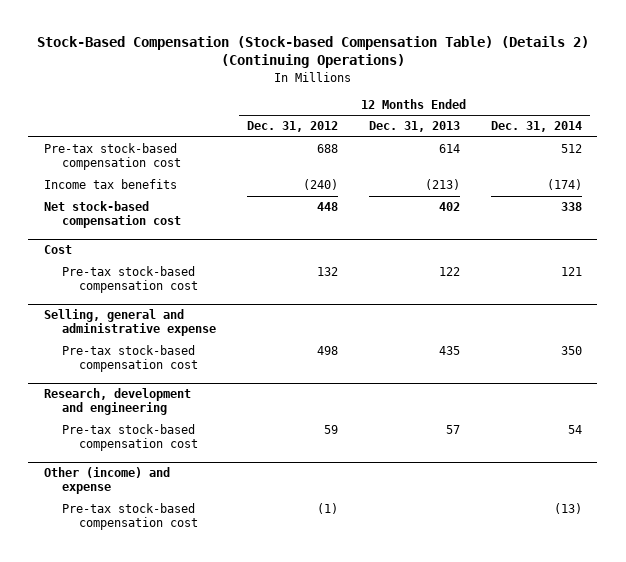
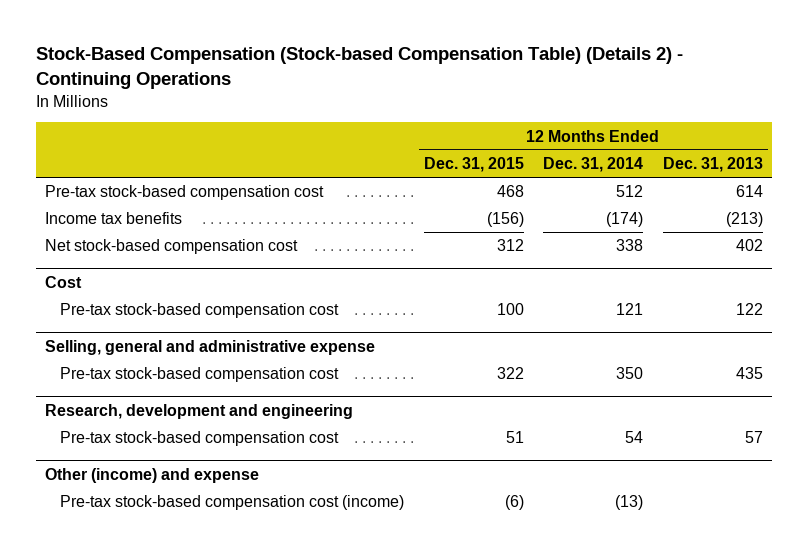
[36,35,589,69] Stock-Based Compensation (Stock-based Compensation Table) (Details 2) (Continuing Operations) -> [35,47,683,90] Stock-Based Compensation (Stock-based Compensation Table) (Details 2) - Continuing Operations
[246,121,338,133] Dec. 31, 2012 -> none
none -> [423,157,524,173] Dec. 31, 2015
[61,503,199,531] Pre-tax stock-based compensation cost -> [60,495,405,511] Pre-tax stock-based compensation cost (income)

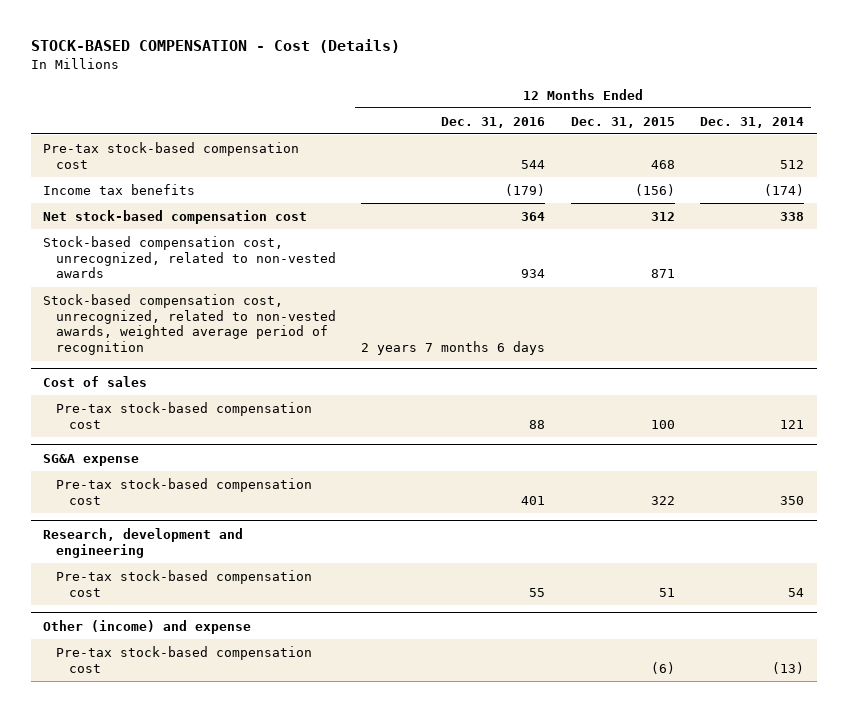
[35,47,683,90] Stock-Based Compensation (Stock-based Compensation Table) (Details 2) - Continuing Operations -> [30,39,400,54] STOCK-BASED COMPENSATION - Cost (Details)
[662,157,763,173] Dec. 31, 2013 -> none
none -> [441,116,546,128] Dec. 31, 2016
none -> [43,235,337,279] Stock-based compensation cost, unrecognized, related to non-vested awards
none -> [43,293,337,356] Stock-based compensation cost, unrecognized, related to non-vested awards, weighted average period of recognition
[45,275,83,288] Cost -> [43,375,148,387] Cost of sales
[45,339,376,355] Selling, general and administrative expense -> [43,453,140,466] SG&A expense
[60,495,405,511] Pre-tax stock-based compensation cost (income) -> [56,645,313,673] Pre-tax stock-based compensation cost

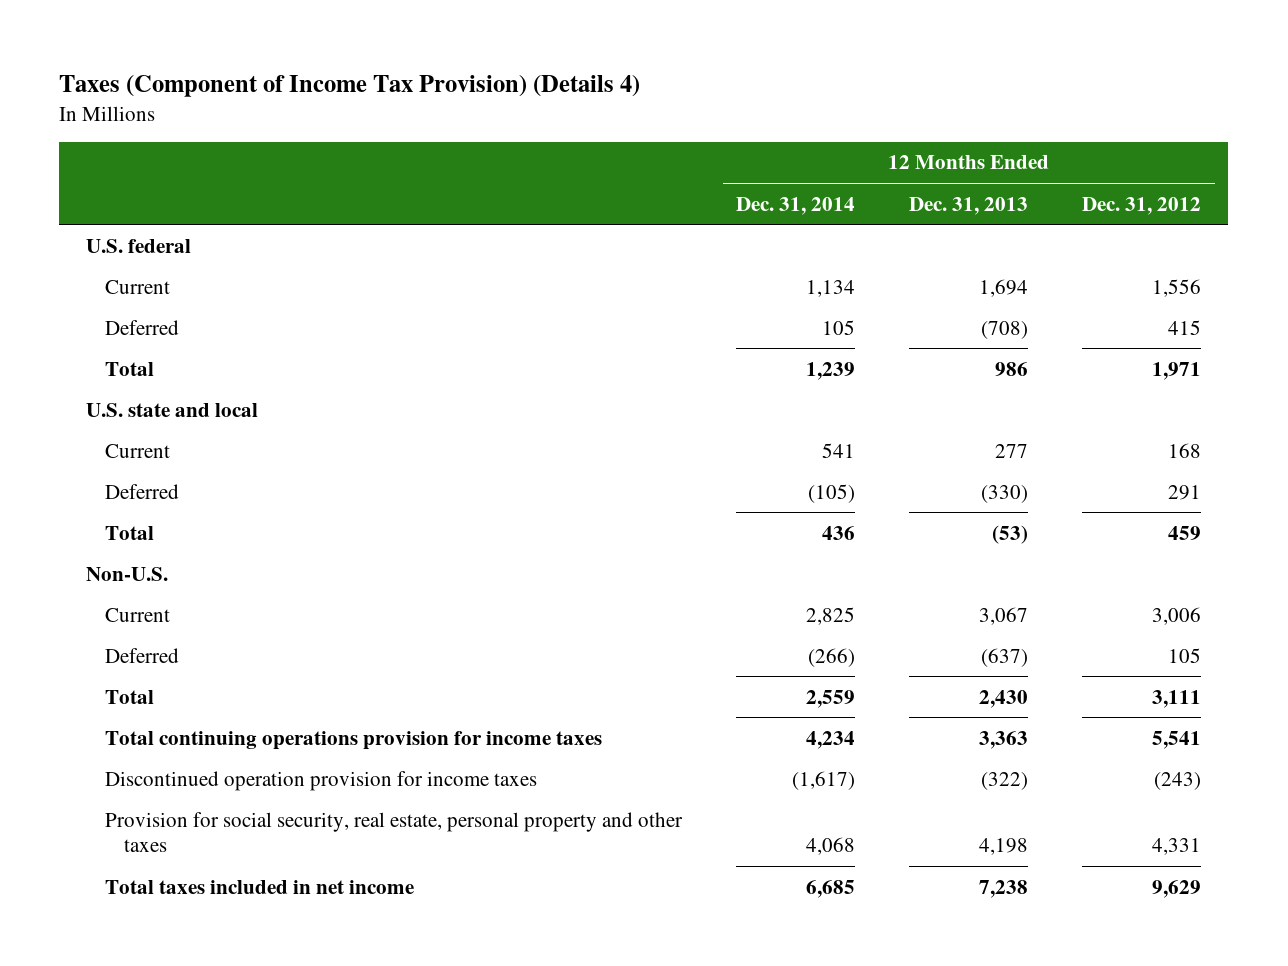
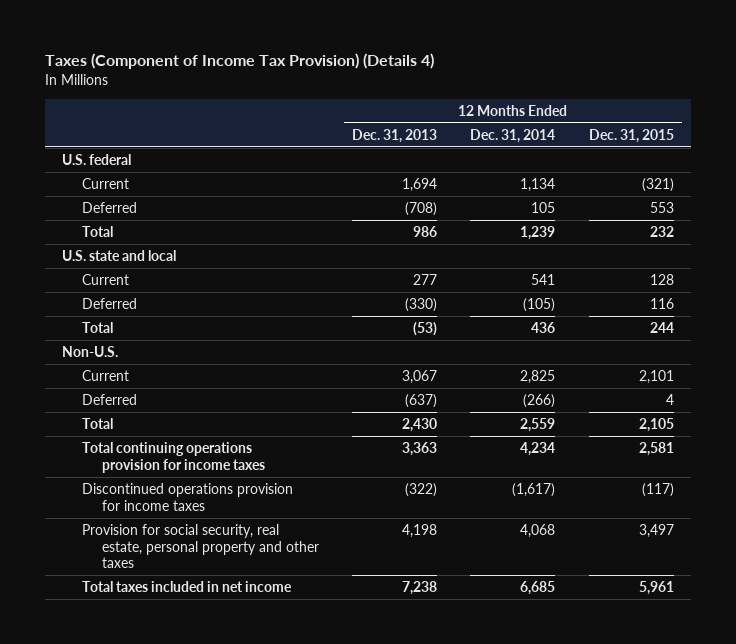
[1082,196,1202,215] Dec. 31, 2012 -> none
none -> [588,128,674,143] Dec. 31, 2015
[105,770,538,791] Discontinued operation provision for income taxes -> [81,482,293,511] Discontinued operations provision for income taxes

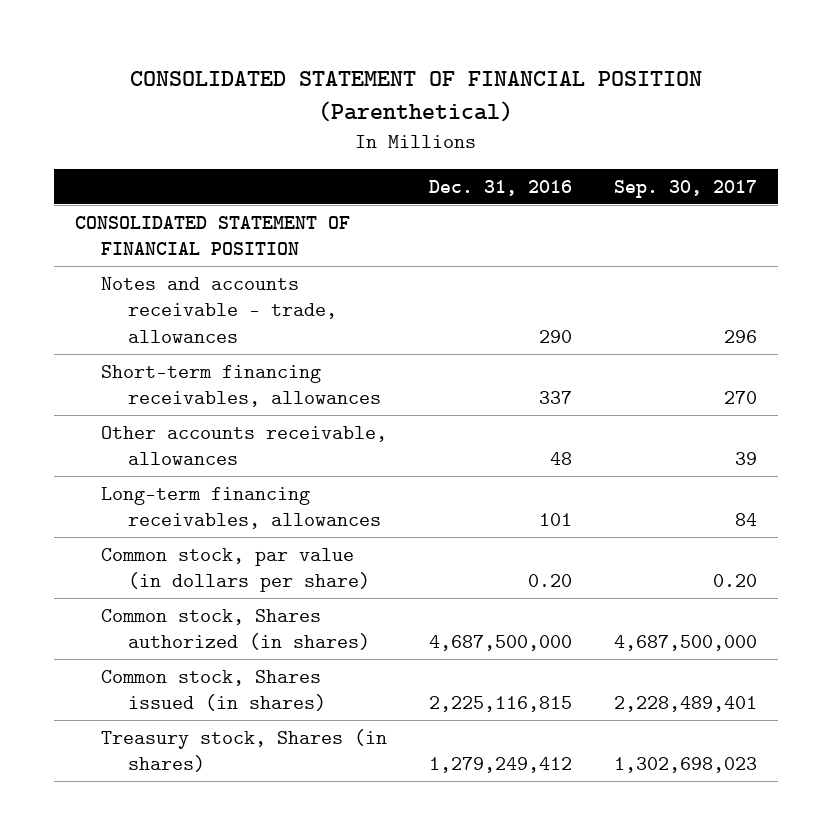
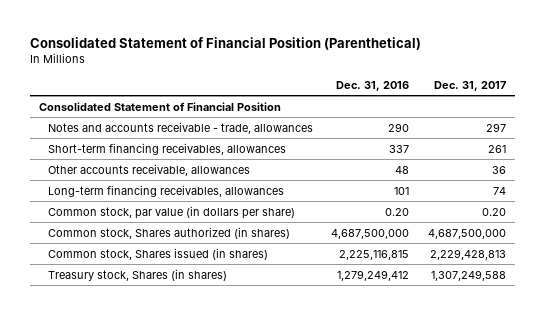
[129,71,702,123] CONSOLIDATED STATEMENT OF FINANCIAL POSITION (Parenthetical) -> [30,36,422,50] Consolidated Statement of Financial Position (Parenthetical)
[613,179,757,198] Sep. 30, 2017 -> none
none -> [433,80,506,91] Dec. 31, 2017
[74,215,350,256] CONSOLIDATED STATEMENT OF FINANCIAL POSITION -> [39,101,282,111] Consolidated Statement of Financial Position

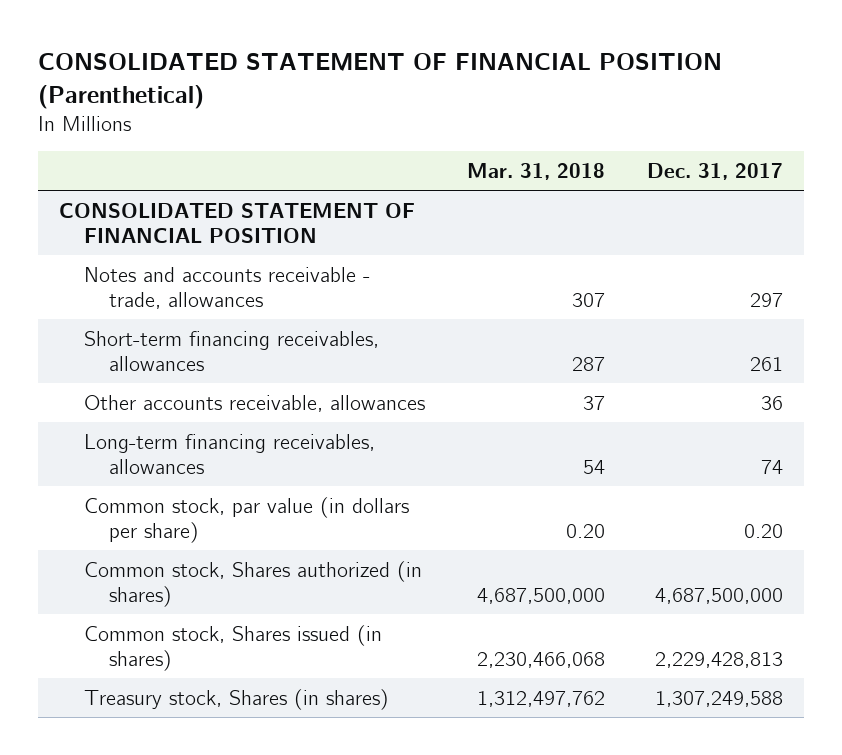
[30,36,422,50] Consolidated Statement of Financial Position (Parenthetical) -> [37,53,722,109] CONSOLIDATED STATEMENT OF FINANCIAL POSITION (Parenthetical)
[336,80,410,91] Dec. 31, 2016 -> none
none -> [467,162,606,180] Mar. 31, 2018
[39,101,282,111] Consolidated Statement of Financial Position -> [59,202,416,243] CONSOLIDATED STATEMENT OF FINANCIAL POSITION

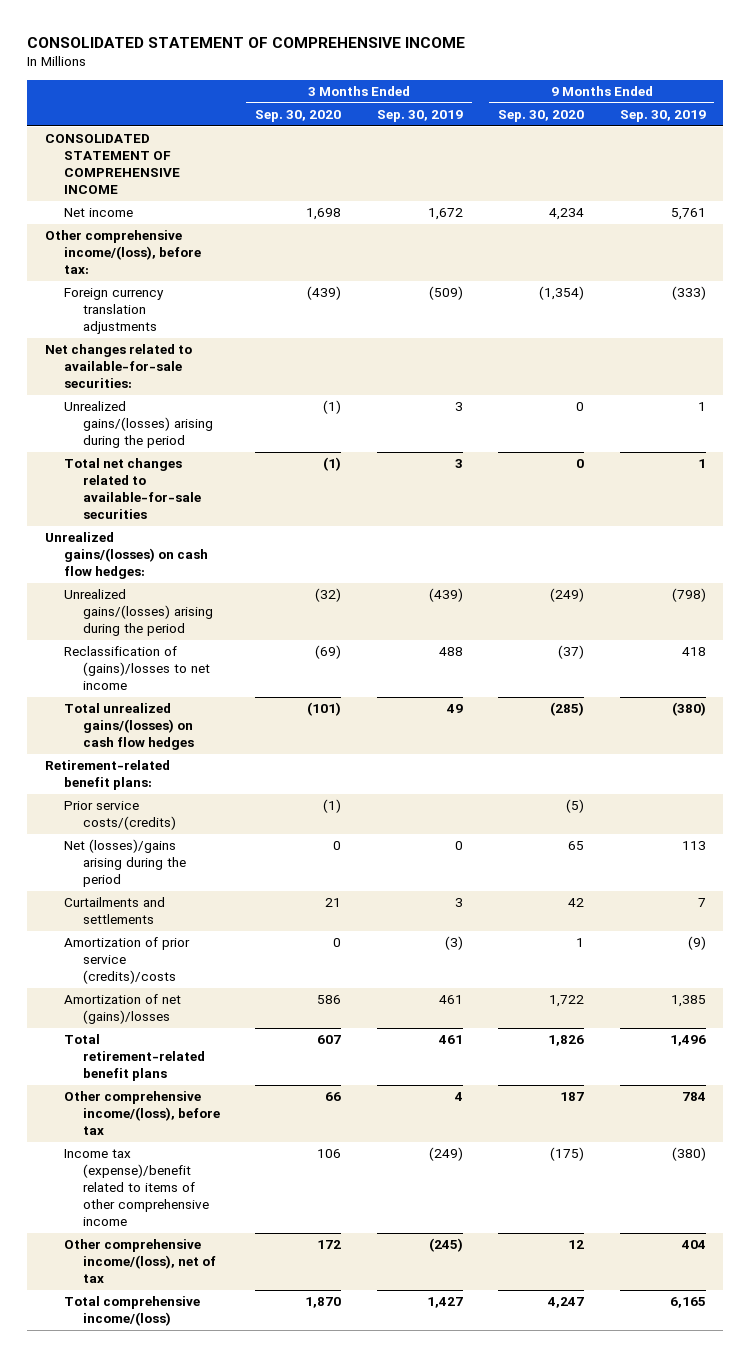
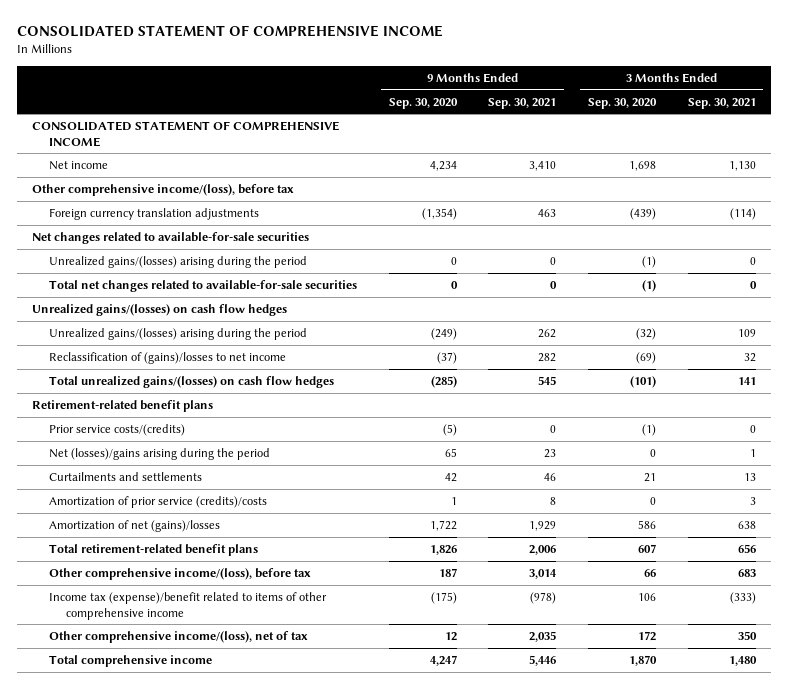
[376,110,463,123] Sep. 30, 2019 -> none
[619,110,706,123] Sep. 30, 2019 -> none
none -> [488,97,557,109] Sep. 30, 2021
none -> [687,97,756,109] Sep. 30, 2021
[44,230,201,275] Other comprehensive income/(loss), before tax: -> [32,183,295,196] Other comprehensive income/(loss), before tax
[44,344,192,389] Net changes related to available-for-sale securities: -> [32,231,310,244] Net changes related to available-for-sale securities
[44,532,208,580] Unrealized gains/(losses) on cash flow hedges: -> [32,303,288,316] Unrealized gains/(losses) on cash flow hedges
[44,760,170,791] Retirement-related benefit plans: -> [32,399,214,412] Retirement-related benefit plans
[63,1296,200,1327] Total comprehensive income/(loss) -> [49,654,213,667] Total comprehensive income

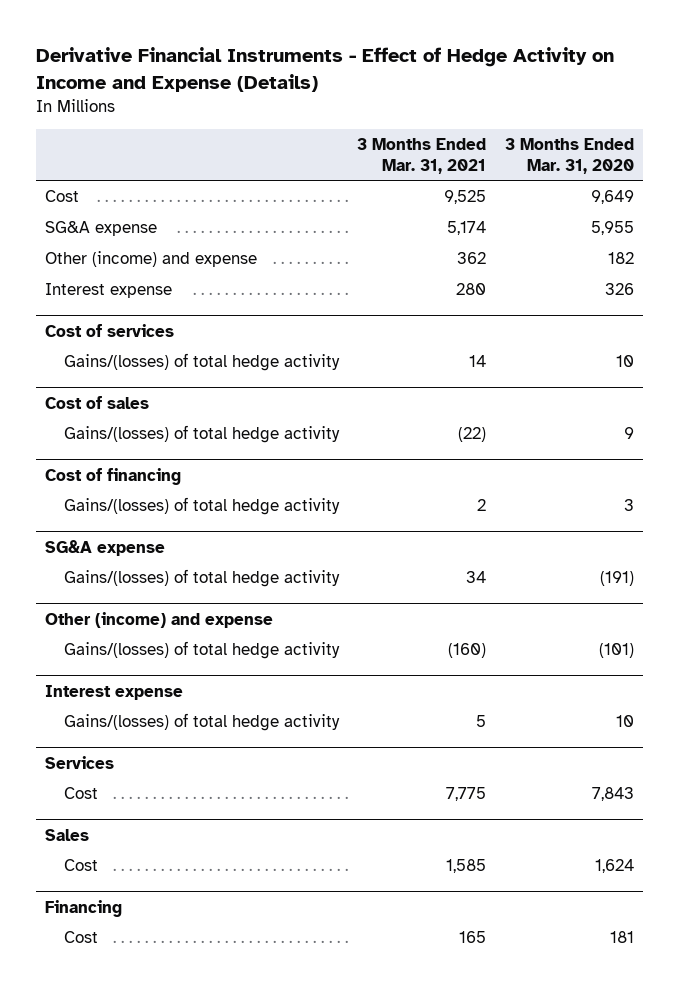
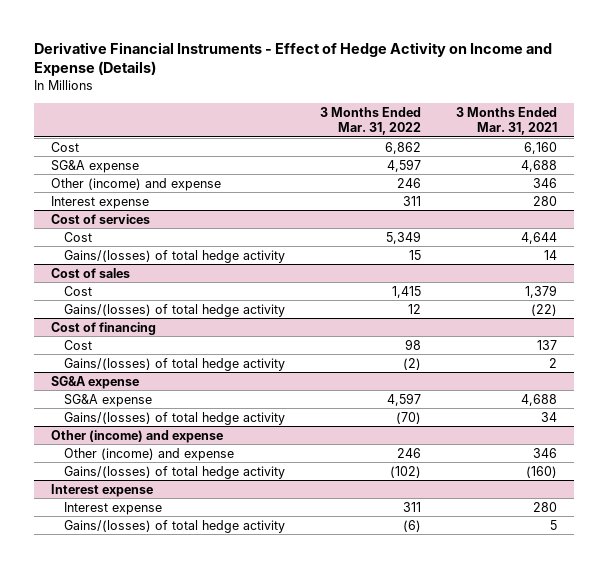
[505,137,635,174] 3 Months Ended Mar. 31, 2020 -> none
none -> [319,106,421,136] 3 Months Ended Mar. 31, 2022
[444,190,487,205] 9,525 -> [523,141,557,154] 6,160
[447,221,487,236] 5,174 -> [520,159,557,172] 4,688
[457,252,487,265] 362 -> [532,177,557,188] 346
none -> [63,231,92,242] Cost
none -> [63,285,92,296] Cost
none -> [63,339,92,350] Cost
none -> [63,393,152,407] SG&A expense
none -> [63,447,234,461] Other (income) and expense
none -> [63,501,162,515] Interest expense
[45,755,115,769] Services -> none
[63,787,98,800] Cost -> none
[45,828,90,841] Sales -> none
[63,859,98,872] Cost -> none
[45,899,123,917] Financing -> none
[63,931,98,944] Cost -> none

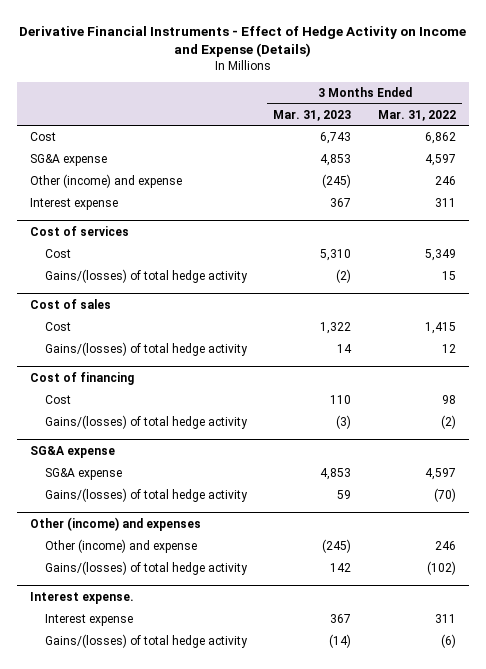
[455,106,557,136] 3 Months Ended Mar. 31, 2021 -> none
none -> [273,109,352,121] Mar. 31, 2023
[51,429,224,443] Other (income) and expense -> [30,516,202,531] Other (income) and expenses
[51,483,154,497] Interest expense -> [30,591,135,604] Interest expense.

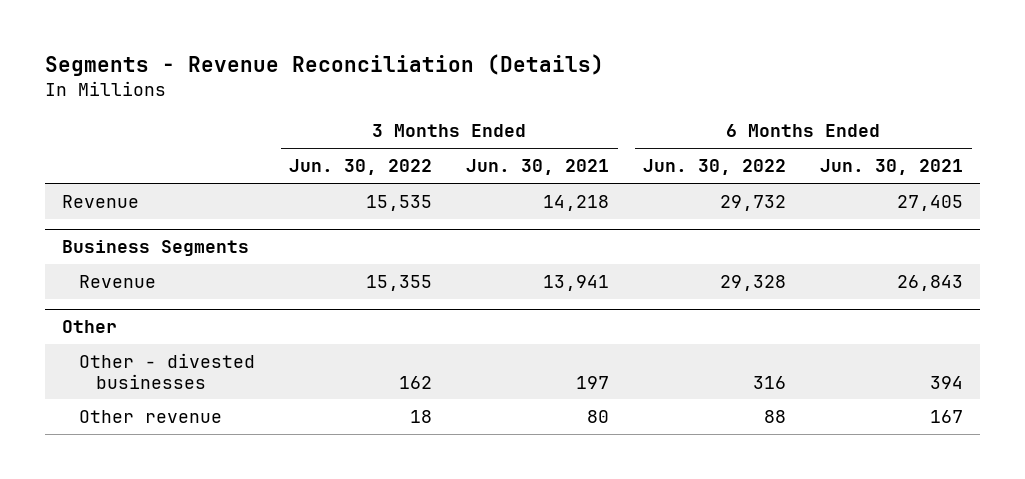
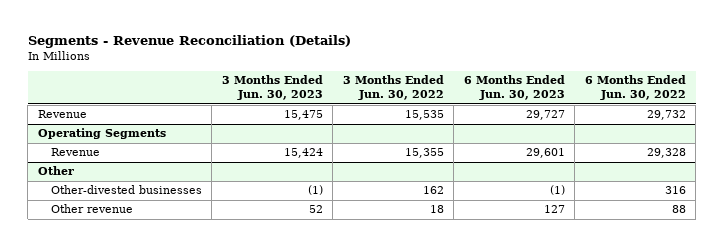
[466,159,610,176] Jun. 30, 2021 -> none
[820,159,964,176] Jun. 30, 2021 -> none
none -> [221,75,323,101] 3 Months Ended Jun. 30, 2023
none -> [463,75,565,101] 6 Months Ended Jun. 30, 2023
[61,240,249,257] Business Segments -> [37,128,166,140] Operating Segments
[79,352,256,389] Other - divested businesses -> [50,185,202,195] Other-divested businesses

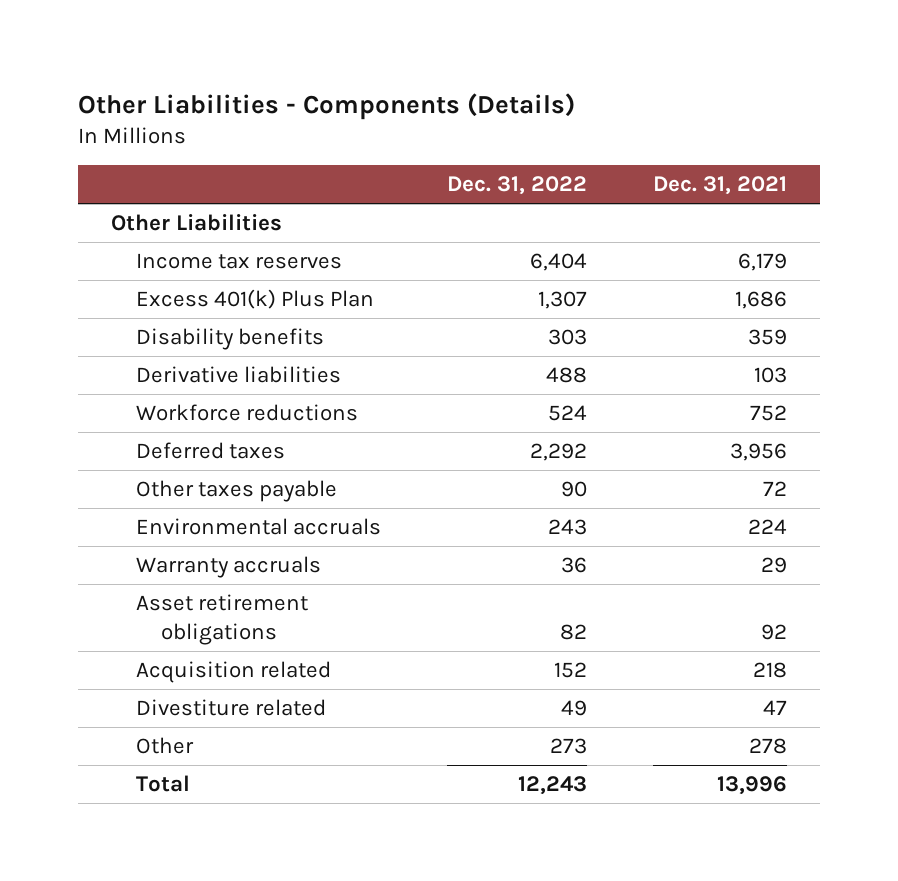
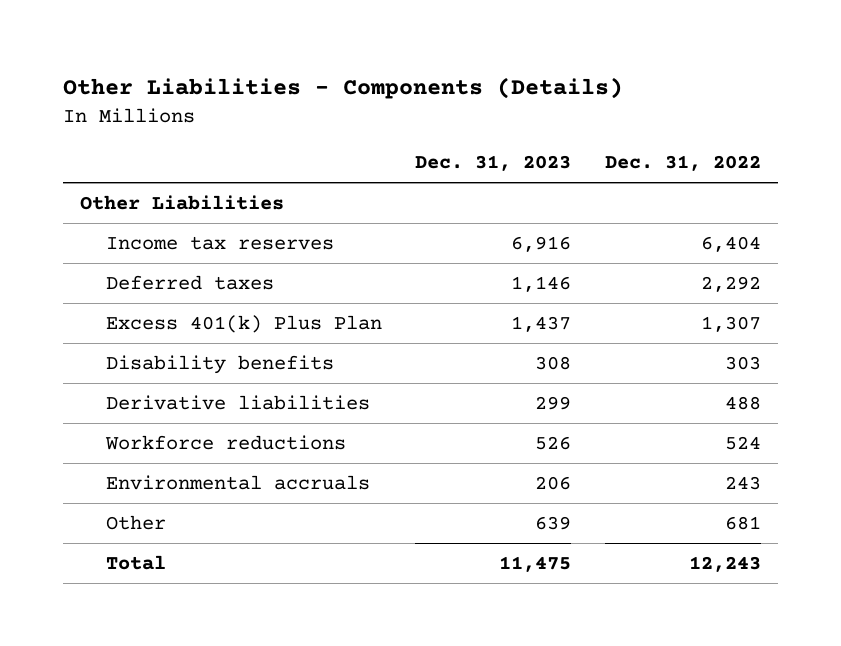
[653,176,788,196] Dec. 31, 2021 -> none
none -> [415,155,572,172] Dec. 31, 2023
[136,442,286,460] Deferred taxes -> [105,275,274,291] Deferred taxes
[136,480,338,503] Other taxes payable -> none
[136,556,322,579] Warranty accruals -> none
[136,594,309,645] Asset retirement obligations -> none
[136,661,332,684] Acquisition related -> none
[136,699,327,717] Divestiture related -> none
[550,738,588,755] 273 -> [725,516,762,531] 681

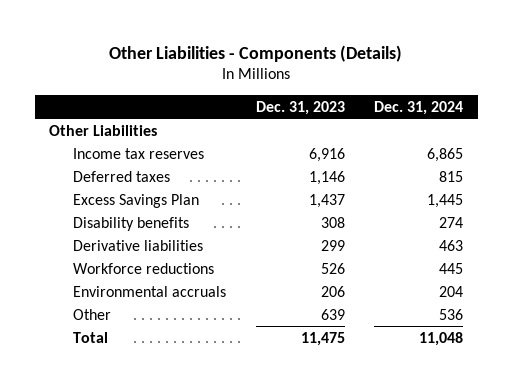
[605,155,762,172] Dec. 31, 2022 -> none
none -> [374,100,464,115] Dec. 31, 2024
[105,315,382,334] Excess 401(k) Plus Plan -> [73,193,200,208] Excess Savings Plan

